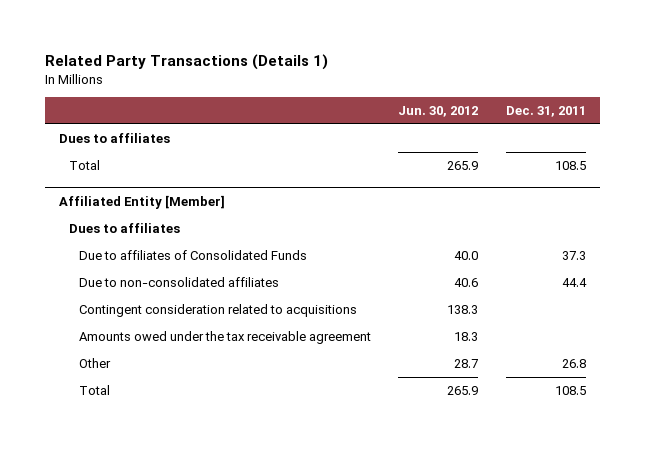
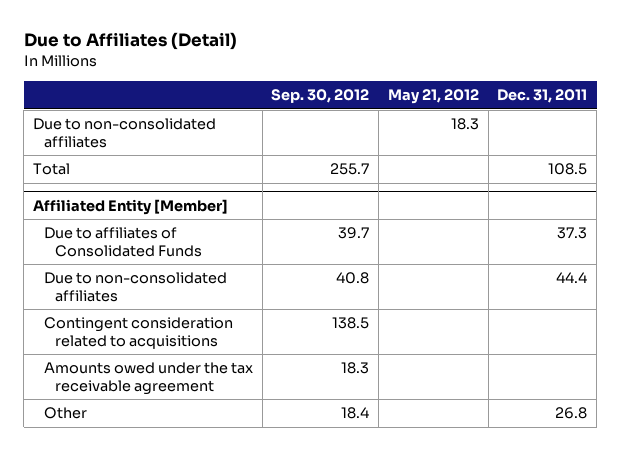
[45,53,329,70] Related Party Transactions (Details 1) -> [23,32,237,51] Due to Affiliates (Detail)
[398,105,479,117] Jun. 30, 2012 -> none
none -> [271,89,370,104] Sep. 30, 2012
none -> [387,89,479,105] May 21, 2012
[58,133,170,144] Dues to affiliates -> none
none -> [32,118,216,148] Due to non-consolidated affiliates
[68,223,180,234] Dues to affiliates -> none
[79,385,111,396] Total -> none

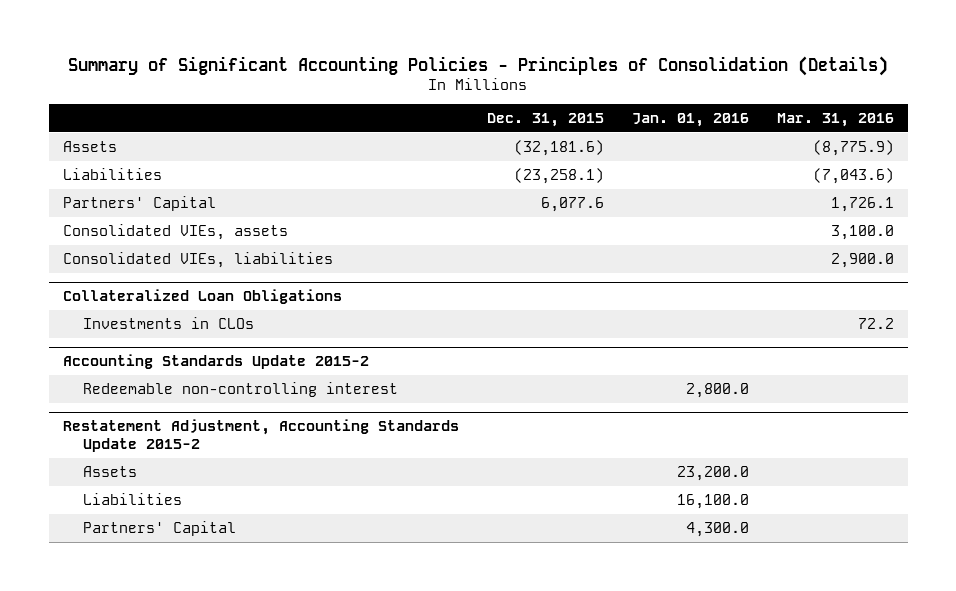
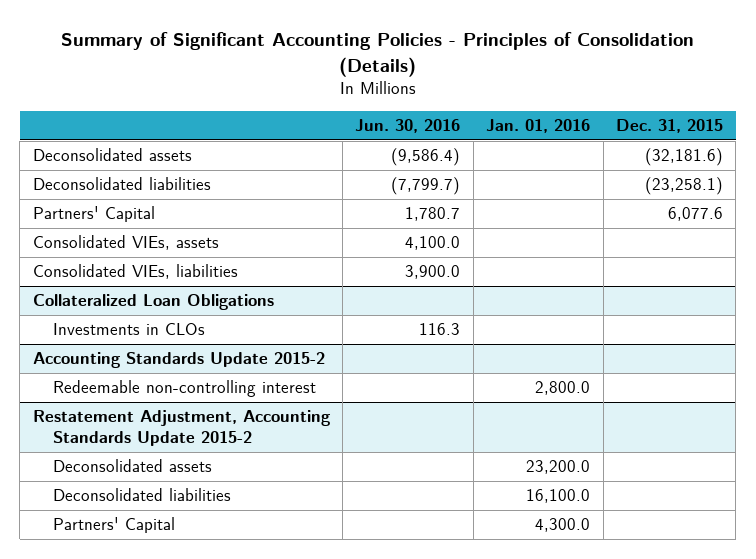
[776,112,894,127] Mar. 31, 2016 -> none
none -> [355,119,461,134] Jun. 30, 2016
[62,140,117,152] Assets -> [32,148,192,162] Deconsolidated assets
[62,167,162,180] Liabilities -> [32,177,211,191] Deconsolidated liabilities
[83,465,138,477] Assets -> [53,459,213,473] Deconsolidated assets
[83,492,183,505] Liabilities -> [53,488,232,502] Deconsolidated liabilities

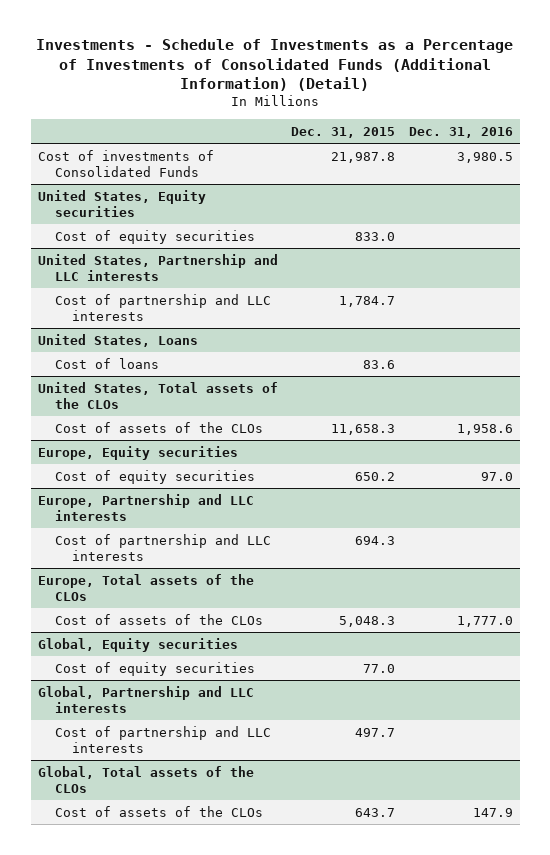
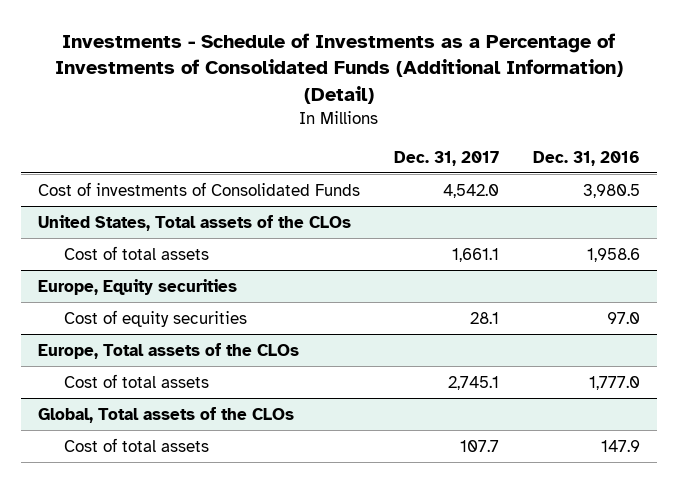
[291,126,396,138] Dec. 31, 2015 -> none
none -> [394,151,500,167] Dec. 31, 2017
[37,189,206,217] United States, Equity securities -> none
[54,229,255,244] Cost of equity securities -> none
[37,253,278,281] United States, Partnership and LLC interests -> none
[54,293,271,321] Cost of partnership and LLC interests -> none
[37,333,198,347] United States, Loans -> none
[54,357,159,369] Cost of loans -> none
[54,421,263,433] Cost of assets of the CLOs -> [63,245,209,260] Cost of total assets
[37,493,254,521] Europe, Partnership and LLC interests -> none
[54,533,271,561] Cost of partnership and LLC interests -> none
[37,637,238,652] Global, Equity securities -> none
[54,661,255,676] Cost of equity securities -> none
[37,685,254,713] Global, Partnership and LLC interests -> none
[54,725,271,753] Cost of partnership and LLC interests -> none
[54,613,263,625] Cost of assets of the CLOs -> [63,373,209,388] Cost of total assets
[54,805,263,817] Cost of assets of the CLOs -> [63,437,209,452] Cost of total assets

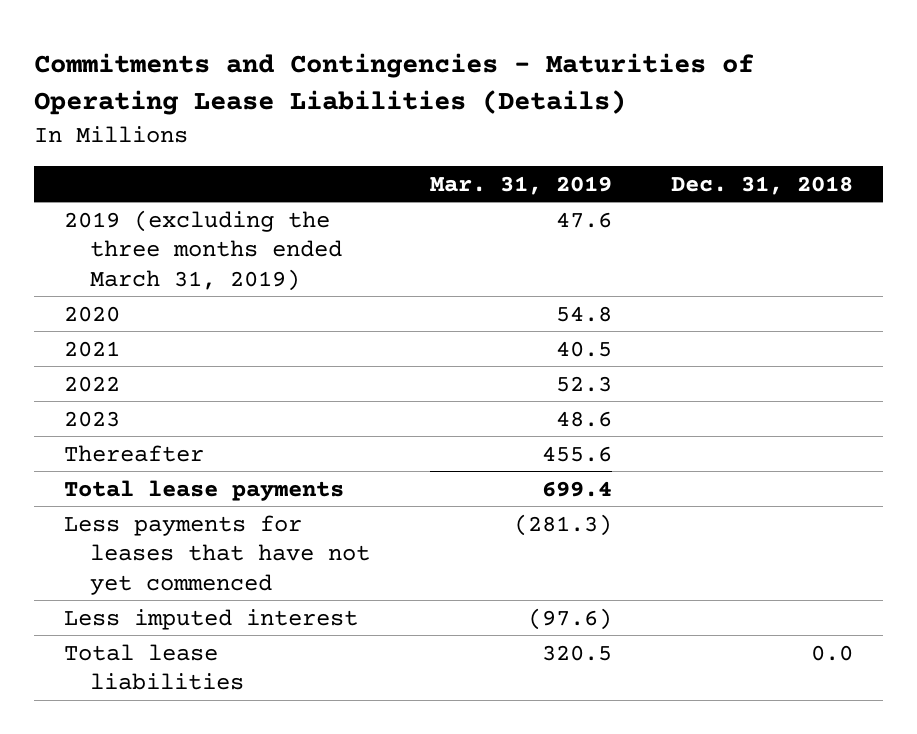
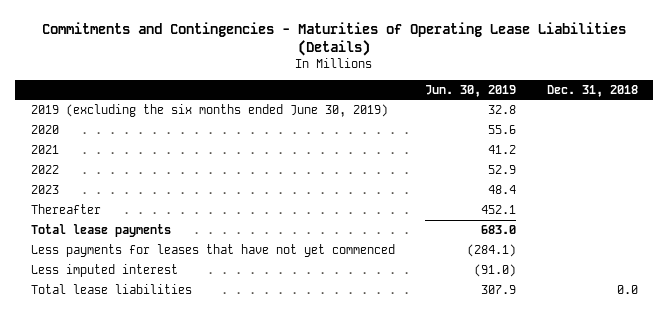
[429,175,612,195] Mar. 31, 2019 -> none
none -> [425,84,517,97] Jun. 30, 2019
[64,209,343,291] 2019 (excluding the three months ended March 31, 2019) -> [30,103,388,117] 2019 (excluding the six months ended June 30, 2019)

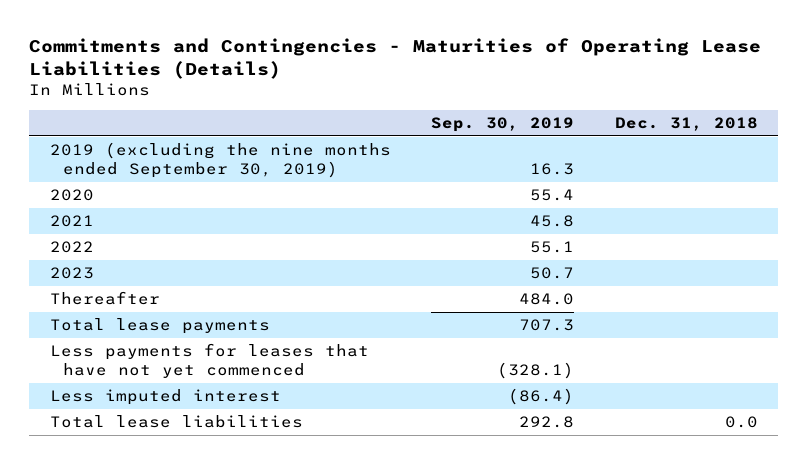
[425,84,517,97] Jun. 30, 2019 -> none
none -> [431,117,575,133] Sep. 30, 2019
[30,103,388,117] 2019 (excluding the six months ended June 30, 2019) -> [49,142,391,178] 2019 (excluding the nine months ended September 30, 2019)

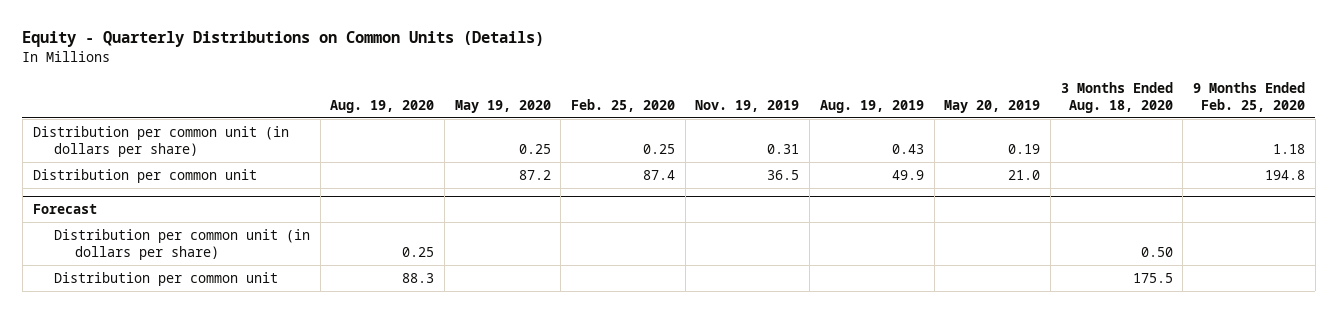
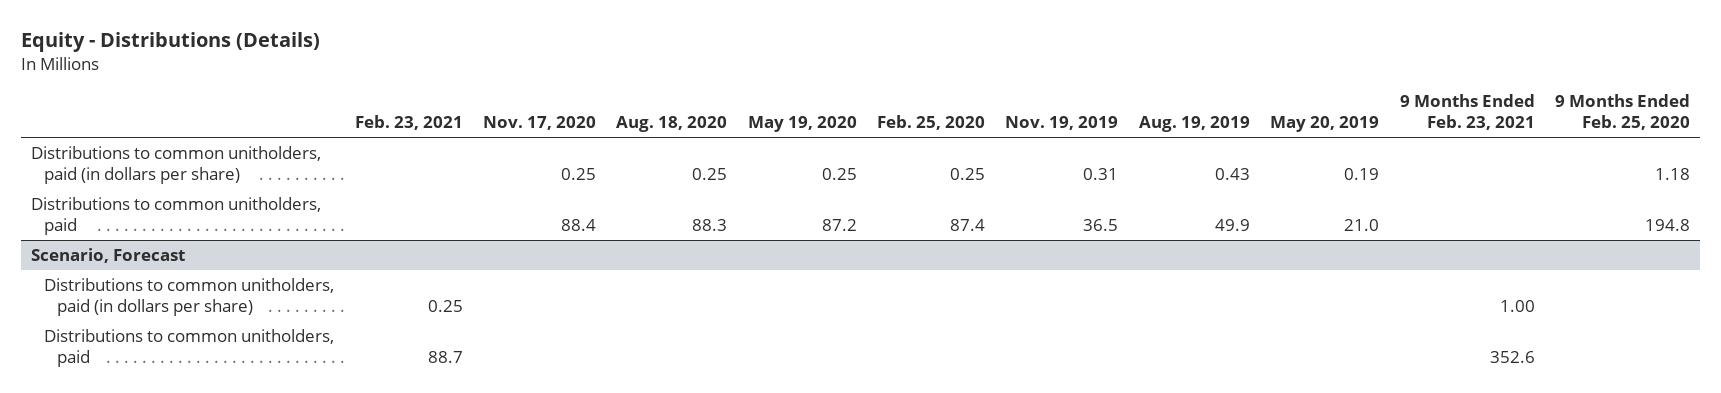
[22,31,545,48] Equity - Quarterly Distributions on Common Units (Details) -> [21,32,321,53] Equity - Distributions (Details)
[330,99,435,113] Aug. 19, 2020 -> none
[1060,81,1173,113] 3 Months Ended Aug. 18, 2020 -> none
none -> [354,115,463,131] Feb. 23, 2021
none -> [483,116,597,131] Nov. 17, 2020
none -> [616,116,728,133] Aug. 18, 2020
none -> [1399,94,1535,131] 9 Months Ended Feb. 23, 2021
[32,125,289,157] Distribution per common unit (in dollars per share) -> [31,145,322,184] Distributions to common unitholders, paid (in dollars per share)
[32,168,257,183] Distribution per common unit -> [31,196,322,235] Distributions to common unitholders, paid
[32,204,97,215] Forecast -> [31,247,186,263] Scenario, Forecast
[53,228,310,260] Distribution per common unit (in dollars per share) -> [44,277,335,316] Distributions to common unitholders, paid (in dollars per share)
[53,271,278,286] Distribution per common unit -> [44,328,335,367] Distributions to common unitholders, paid

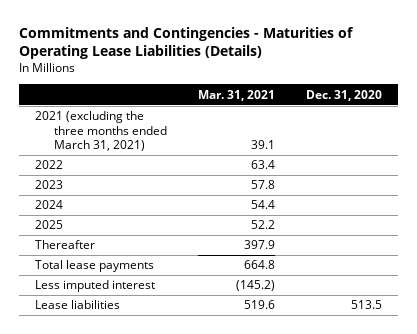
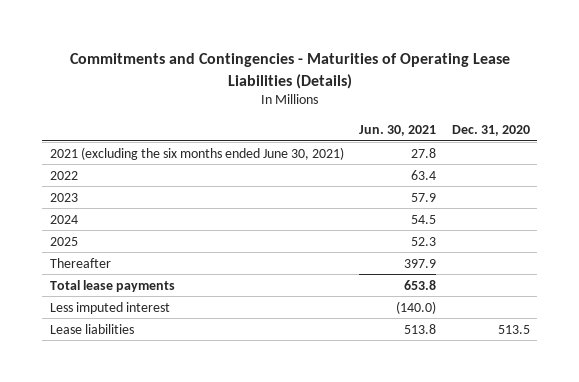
[197,89,275,101] Mar. 31, 2021 -> none
none -> [359,125,437,137] Jun. 30, 2021
[35,111,167,151] 2021 (excluding the three months ended March 31, 2021) -> [49,146,344,160] 2021 (excluding the six months ended June 30, 2021)

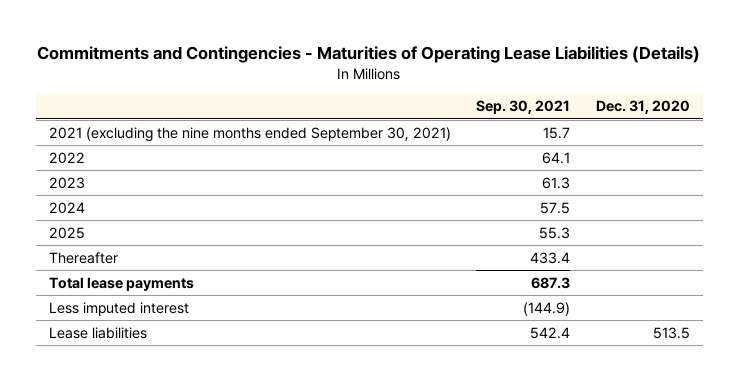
[359,125,437,137] Jun. 30, 2021 -> none
none -> [476,100,571,115] Sep. 30, 2021
[49,146,344,160] 2021 (excluding the six months ended June 30, 2021) -> [48,126,451,142] 2021 (excluding the nine months ended September 30, 2021)

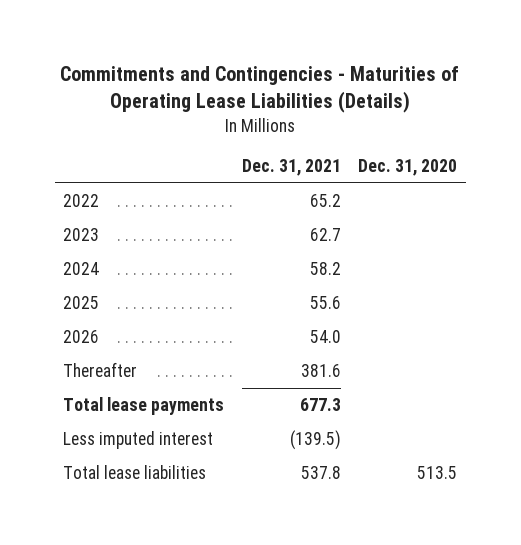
[476,100,571,115] Sep. 30, 2021 -> none
none -> [241,158,341,176] Dec. 31, 2021
[48,126,451,142] 2021 (excluding the nine months ended September 30, 2021) -> none
none -> [63,330,100,344] 2026
[48,326,147,339] Lease liabilities -> [63,465,207,480] Total lease liabilities

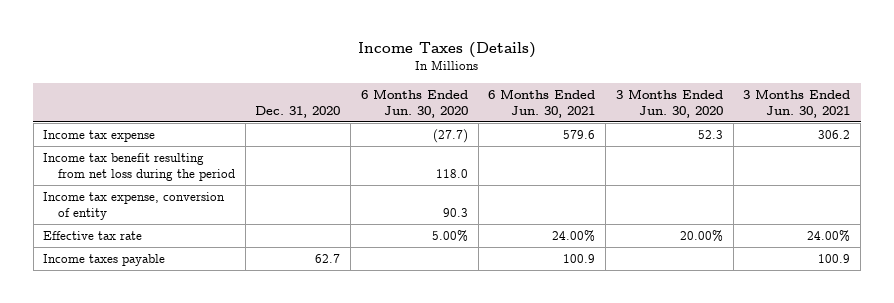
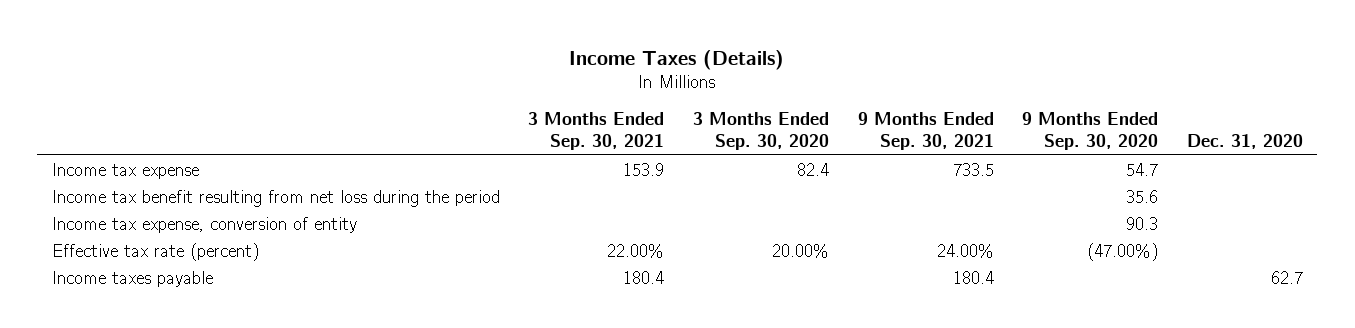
[360,88,468,118] 6 Months Ended Jun. 30, 2020 -> none
[488,88,596,118] 6 Months Ended Jun. 30, 2021 -> none
[615,88,723,118] 3 Months Ended Jun. 30, 2020 -> none
[743,88,851,118] 3 Months Ended Jun. 30, 2021 -> none
none -> [528,112,665,151] 3 Months Ended Sep. 30, 2021
none -> [692,112,829,151] 3 Months Ended Sep. 30, 2020
none -> [857,112,994,151] 9 Months Ended Sep. 30, 2021
none -> [1022,112,1159,151] 9 Months Ended Sep. 30, 2020
[43,230,143,240] Effective tax rate -> [51,242,259,261] Effective tax rate (percent)

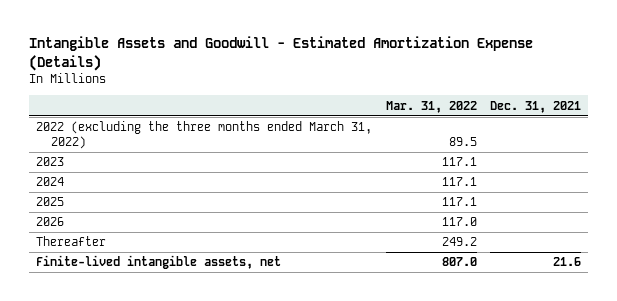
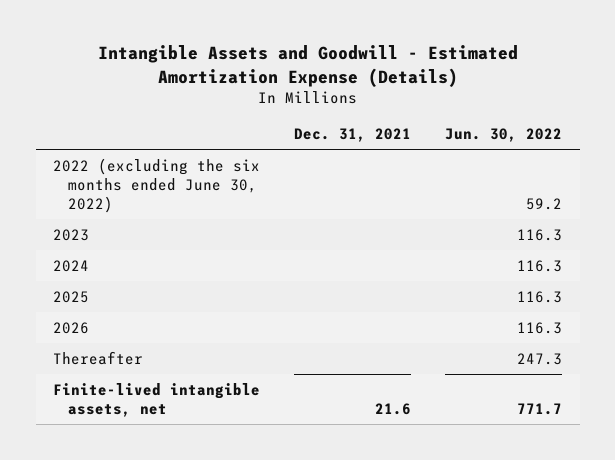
[385,100,477,113] Mar. 31, 2022 -> none
none -> [445,128,563,143] Jun. 30, 2022
[35,121,372,149] 2022 (excluding the three months ended March 31, 2022) -> [52,157,260,214] 2022 (excluding the six months ended June 30, 2022)

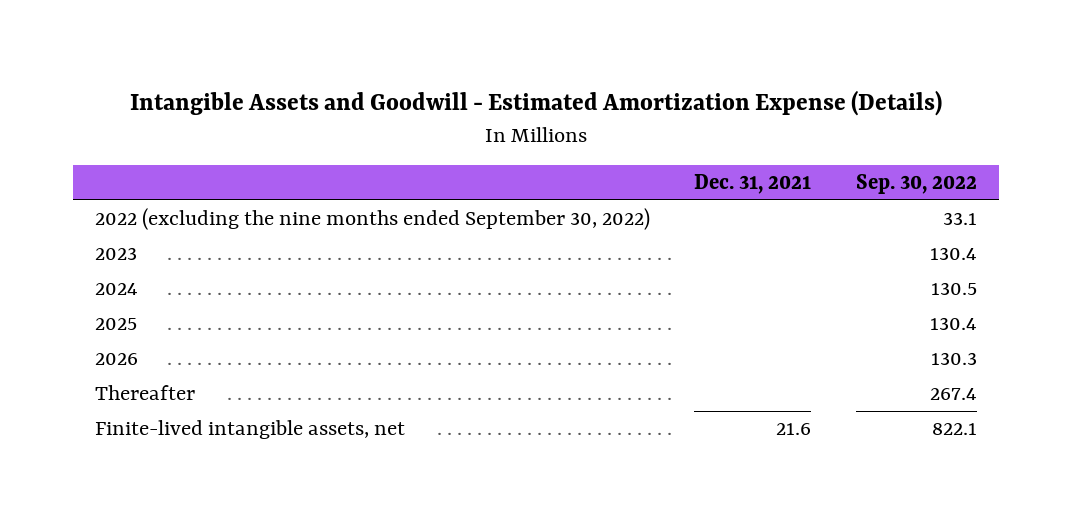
[445,128,563,143] Jun. 30, 2022 -> none
none -> [855,174,977,195] Sep. 30, 2022
[52,157,260,214] 2022 (excluding the six months ended June 30, 2022) -> [95,208,651,231] 2022 (excluding the nine months ended September 30, 2022)

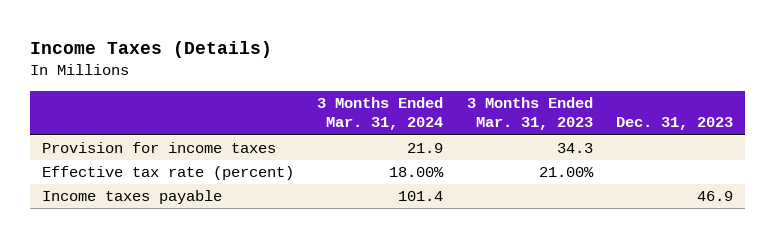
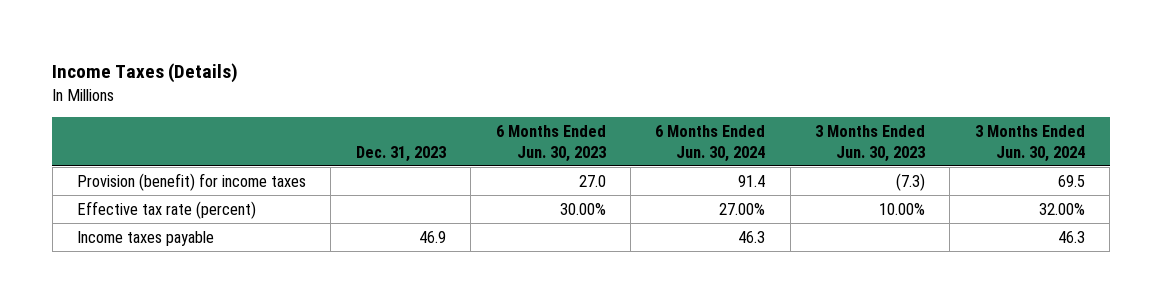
[317,97,444,131] 3 Months Ended Mar. 31, 2024 -> none
[466,97,593,131] 3 Months Ended Mar. 31, 2023 -> none
none -> [495,125,606,162] 6 Months Ended Jun. 30, 2023
none -> [655,125,766,162] 6 Months Ended Jun. 30, 2024
none -> [815,125,926,162] 3 Months Ended Jun. 30, 2023
none -> [974,125,1085,162] 3 Months Ended Jun. 30, 2024
[41,142,276,154] Provision for income taxes -> [77,172,307,191] Provision (benefit) for income taxes

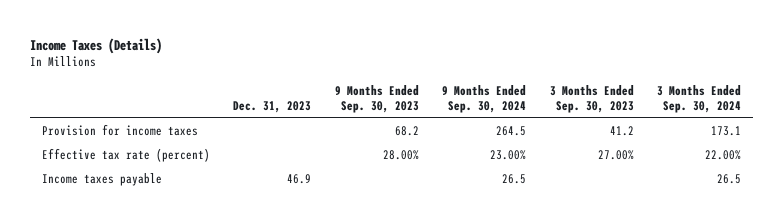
[495,125,606,162] 6 Months Ended Jun. 30, 2023 -> none
[655,125,766,162] 6 Months Ended Jun. 30, 2024 -> none
[815,125,926,162] 3 Months Ended Jun. 30, 2023 -> none
[974,125,1085,162] 3 Months Ended Jun. 30, 2024 -> none
none -> [334,84,419,114] 9 Months Ended Sep. 30, 2023
none -> [442,84,527,114] 9 Months Ended Sep. 30, 2024
none -> [549,84,634,114] 3 Months Ended Sep. 30, 2023
none -> [656,84,741,114] 3 Months Ended Sep. 30, 2024
[77,172,307,191] Provision (benefit) for income taxes -> [42,124,199,137] Provision for income taxes

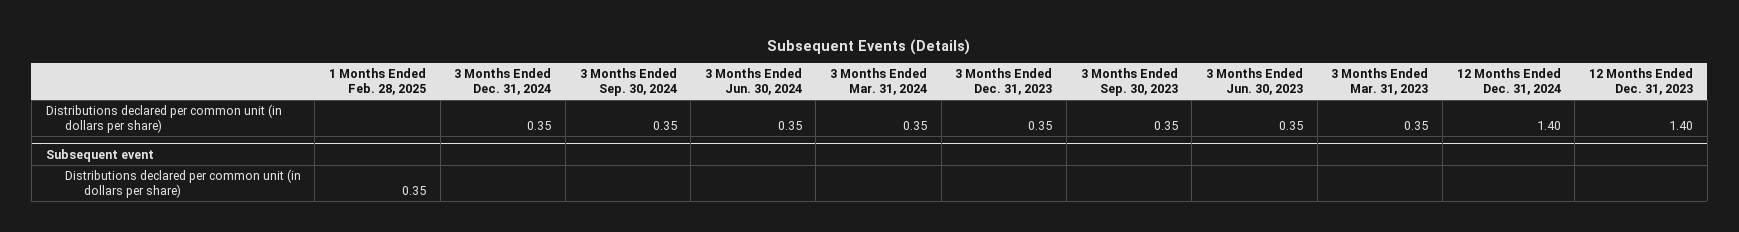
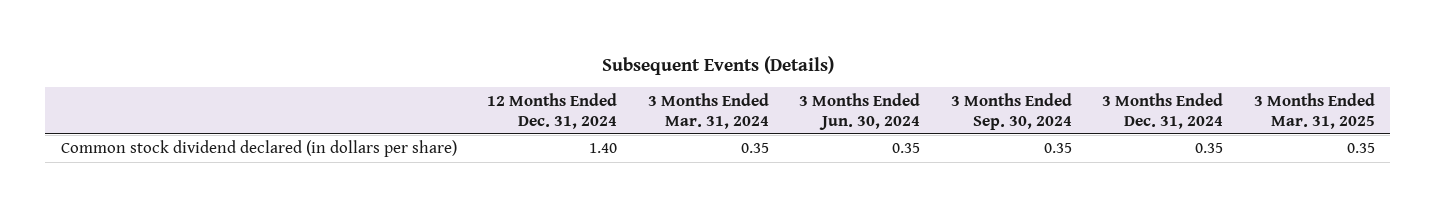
[328,68,426,95] 1 Months Ended Feb. 28, 2025 -> none
[955,68,1053,95] 3 Months Ended Dec. 31, 2023 -> none
[1080,68,1178,96] 3 Months Ended Sep. 30, 2023 -> none
[1206,68,1304,95] 3 Months Ended Jun. 30, 2023 -> none
[1331,68,1429,95] 3 Months Ended Mar. 31, 2023 -> none
[1588,68,1693,95] 12 Months Ended Dec. 31, 2023 -> none
none -> [1253,92,1375,129] 3 Months Ended Mar. 31, 2025
[45,148,154,162] Subsequent event -> none
[64,169,301,198] Distributions declared per common unit (in dollars per share) -> none
[45,104,282,133] Distributions declared per common unit (in dollars per share) -> [60,140,457,158] Common stock dividend declared (in dollars per share)

